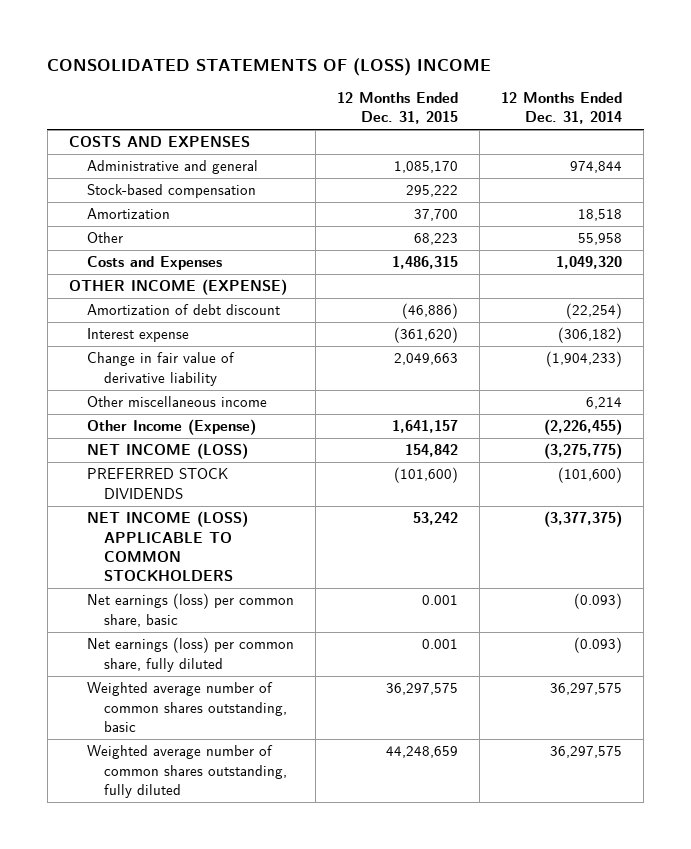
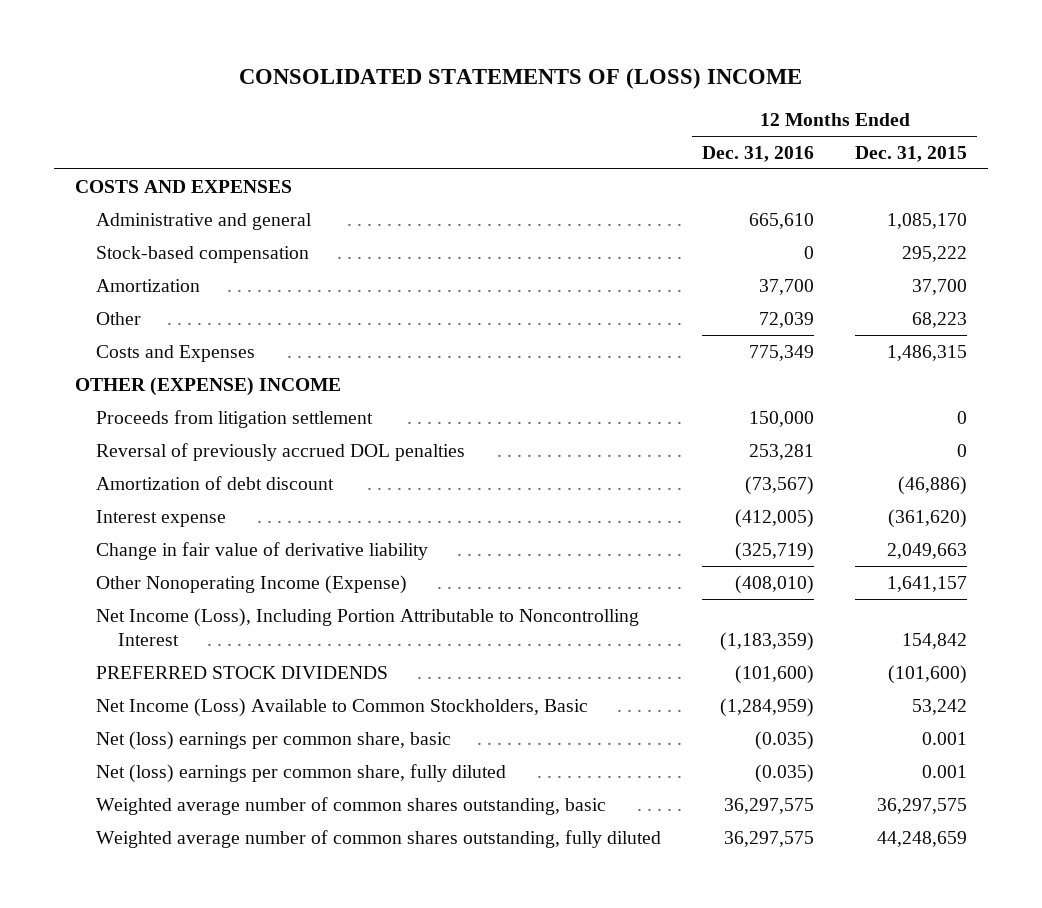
[501,91,623,125] 12 Months Ended Dec. 31, 2014 -> none
none -> [702,145,815,162] Dec. 31, 2016
[69,279,288,296] OTHER INCOME (EXPENSE) -> [74,376,341,396] OTHER (EXPENSE) INCOME
none -> [96,409,374,428] Proceeds from litigation settlement
none -> [96,442,466,461] Reversal of previously accrued DOL penalties
[86,396,267,408] Other miscellaneous income -> none
[86,419,256,436] Other Income (Expense) -> [96,574,408,594] Other Nonoperating Income (Expense)
[86,443,248,460] NET INCOME (LOSS) -> [96,607,640,646] Net Income (Loss), Including Portion Attributable to Noncontrolling Interest
[86,511,248,582] NET INCOME (LOSS) APPLICABLE TO COMMON STOCKHOLDERS -> [96,697,589,717] Net Income (Loss) Available to Common Stockholders, Basic
[86,593,294,627] Net earnings (loss) per common share, basic -> [96,730,452,750] Net (loss) earnings per common share, basic
[86,637,294,672] Net earnings (loss) per common share, fully diluted -> [96,763,507,783] Net (loss) earnings per common share, fully diluted

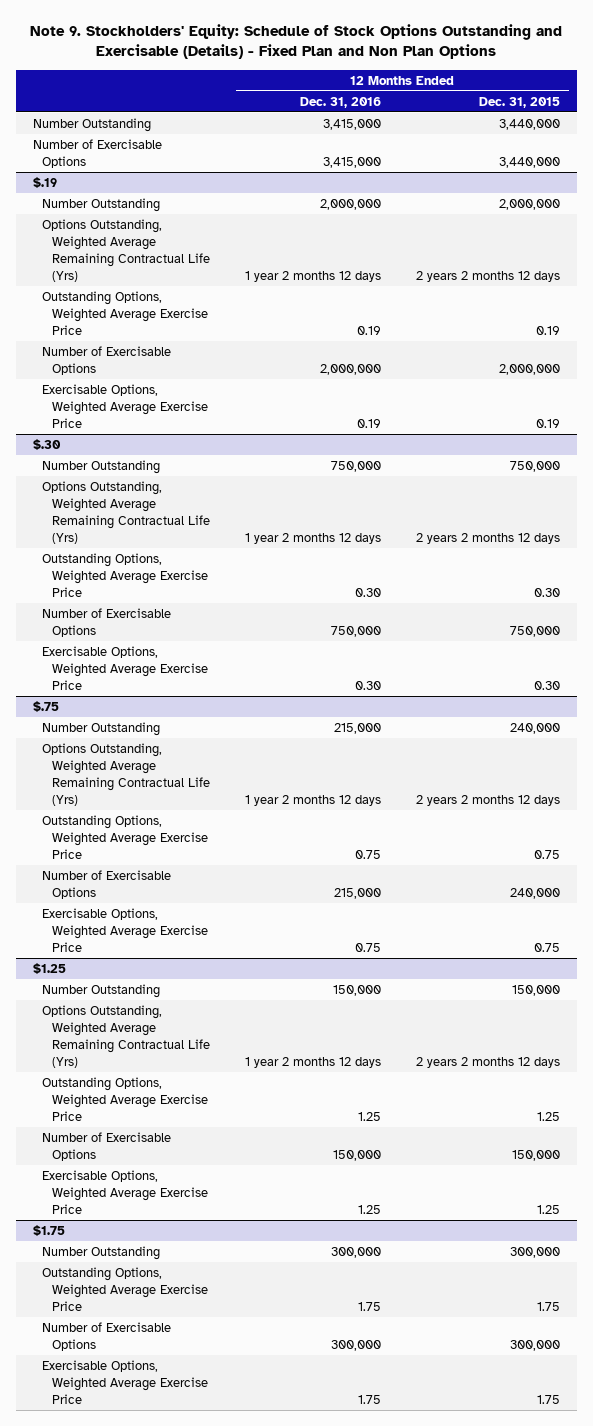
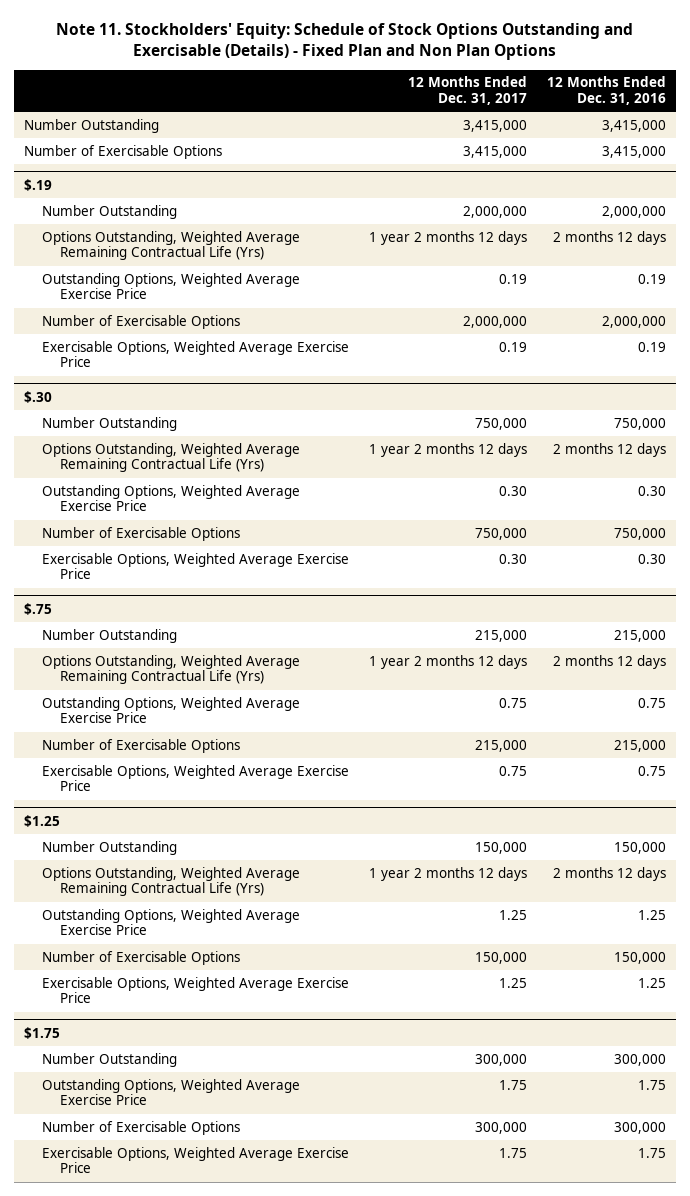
[30,24,563,60] Note 9. Stockholders' Equity: Schedule of Stock Options Outstanding and Exercisable (Details) - Fixed Plan and Non Plan Options -> [55,23,633,61] Note 11. Stockholders' Equity: Schedule of Stock Options Outstanding and Exercisable (Details) - Fixed Plan and Non Plan Options
[478,96,560,108] Dec. 31, 2015 -> none
none -> [407,76,527,106] 12 Months Ended Dec. 31, 2017
[244,271,381,283] 1 year 2 months 12 days -> [552,230,666,245] 2 months 12 days
[244,533,381,545] 1 year 2 months 12 days -> [552,442,666,457] 2 months 12 days
[244,795,381,807] 1 year 2 months 12 days -> [552,654,666,669] 2 months 12 days
[244,1057,381,1069] 1 year 2 months 12 days -> [552,866,666,881] 2 months 12 days

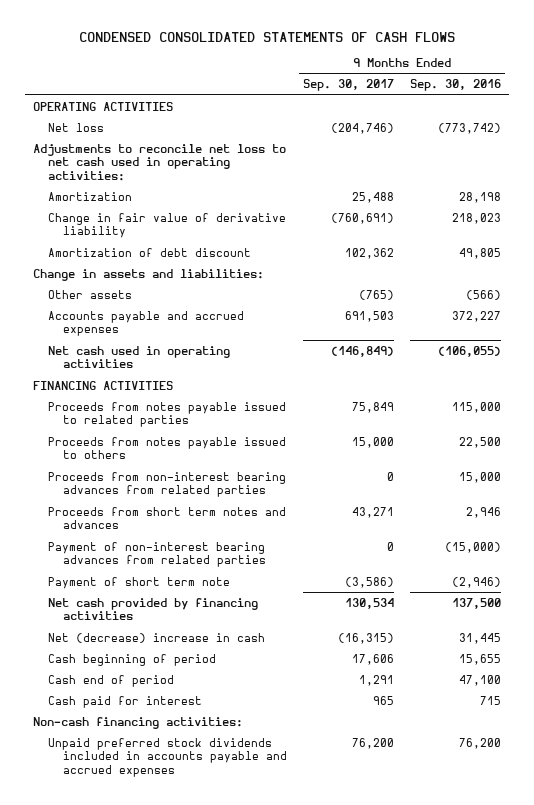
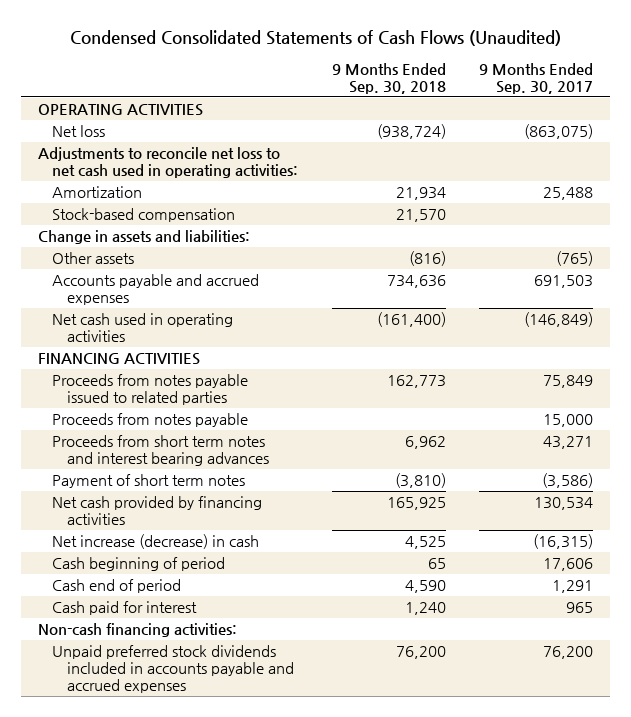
[78,31,455,42] CONDENSED CONSOLIDATED STATEMENTS OF CASH FLOWS -> [69,30,561,47] Condensed Consolidated Statements of Cash Flows (Unaudited)
[409,79,501,92] Sep. 30, 2016 -> none
none -> [331,62,446,94] 9 Months Ended Sep. 30, 2018
[330,122,394,134] (204,746) -> [524,123,594,139] (863,075)
[47,212,286,239] Change in fair value of derivative liability -> none
[47,247,251,257] Amortization of debt discount -> none
none -> [52,207,236,222] Stock-based compensation
[47,471,286,498] Proceeds from non-interest bearing advances from related parties -> none
[47,541,266,568] Payment of non-interest bearing advances from related parties -> none
[47,436,286,460] Proceeds from notes payable issued to others -> [52,412,249,427] Proceeds from notes payable
[47,506,286,530] Proceeds from short term notes and advances -> [52,434,269,467] Proceeds from short term notes and interest bearing advances
[47,576,230,589] Payment of short term note -> [52,473,246,488] Payment of short term notes
[47,632,265,643] Net (decrease) increase in cash -> [52,533,260,549] Net increase (decrease) in cash

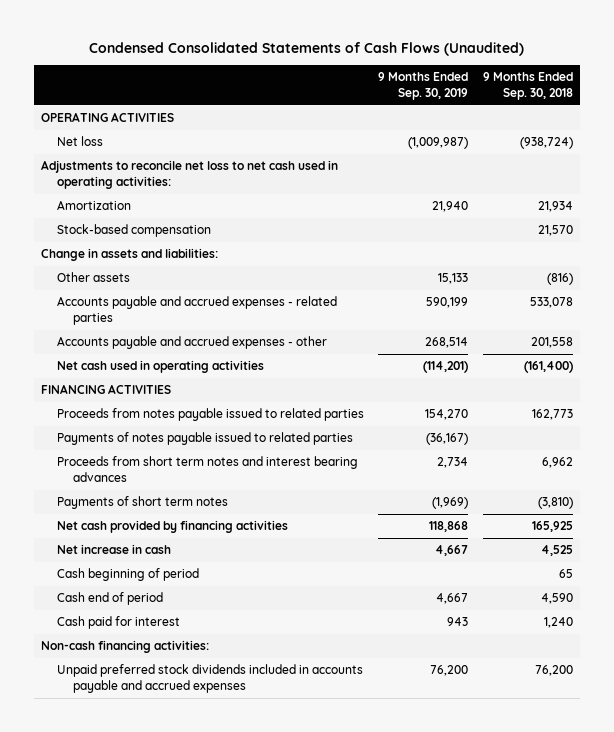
[479,62,594,94] 9 Months Ended Sep. 30, 2017 -> none
none -> [378,72,469,100] 9 Months Ended Sep. 30, 2019
[52,273,260,306] Accounts payable and accrued expenses -> [57,296,338,325] Accounts payable and accrued expenses - related parties
[386,274,446,288] 734,636 -> [529,297,573,309] 533,078
none -> [57,336,328,350] Accounts payable and accrued expenses - other
[52,412,249,427] Proceeds from notes payable -> none
none -> [57,432,354,446] Payments of notes payable issued to related parties
[52,473,246,488] Payment of short term notes -> [57,496,229,510] Payments of short term notes
[52,533,260,549] Net increase (decrease) in cash -> [57,544,172,555] Net increase in cash

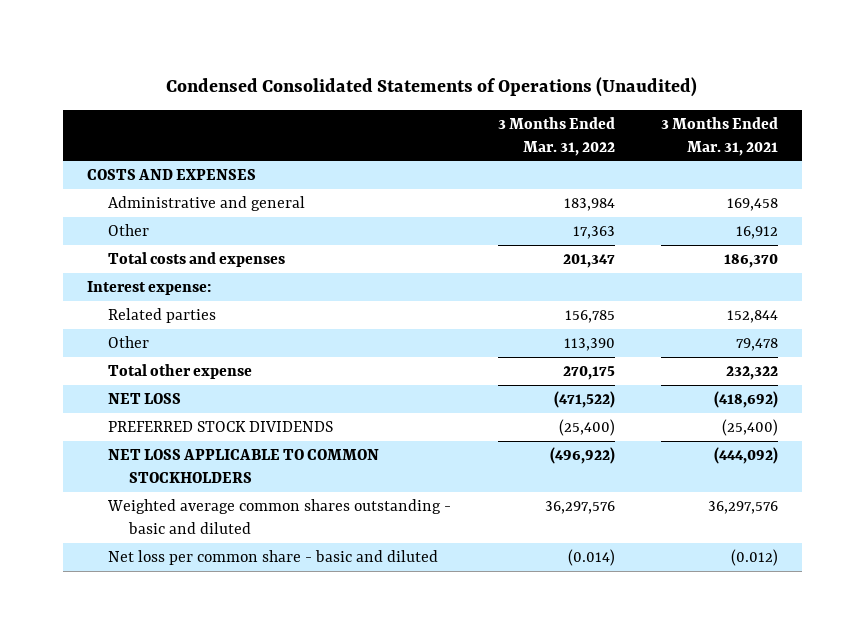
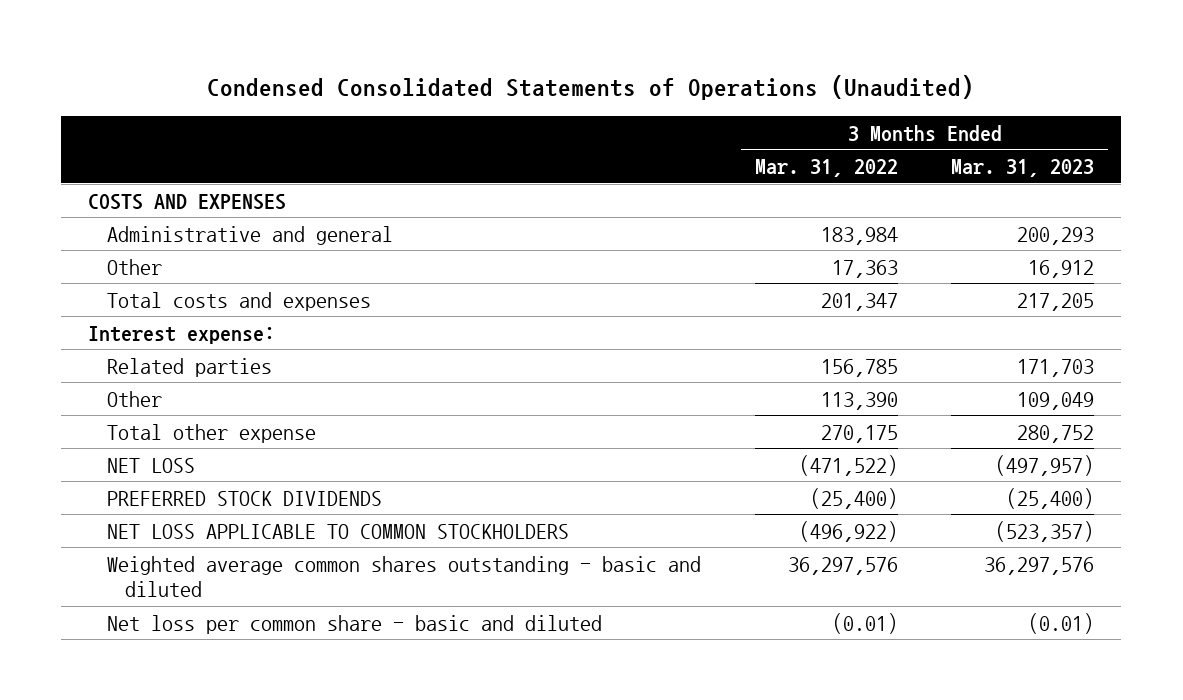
[661,116,779,156] 3 Months Ended Mar. 31, 2021 -> none
none -> [951,158,1095,177] Mar. 31, 2023
[567,549,615,567] (0.014) -> [831,612,898,634] (0.01)

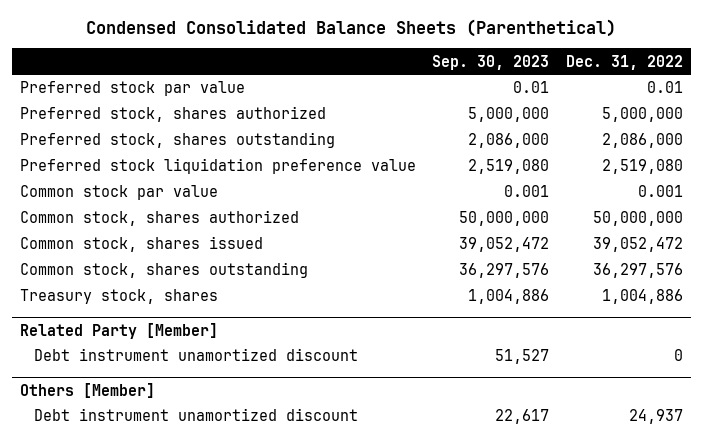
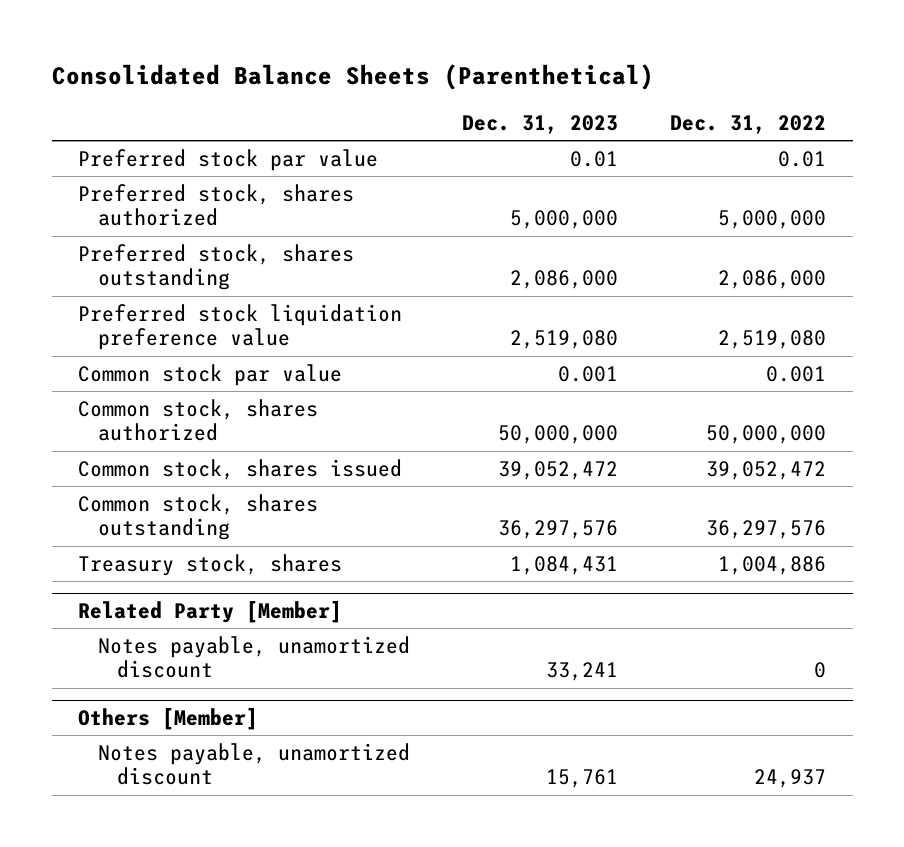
[86,18,617,37] Condensed Consolidated Balance Sheets (Parenthetical) -> [51,64,654,91] Consolidated Balance Sheets (Parenthetical)
[432,54,550,70] Sep. 30, 2023 -> none
none -> [462,115,619,135] Dec. 31, 2023
[34,348,359,362] Debt instrument unamortized discount -> [97,635,410,679] Notes payable, unamortized discount
[34,408,359,422] Debt instrument unamortized discount -> [97,742,410,786] Notes payable, unamortized discount

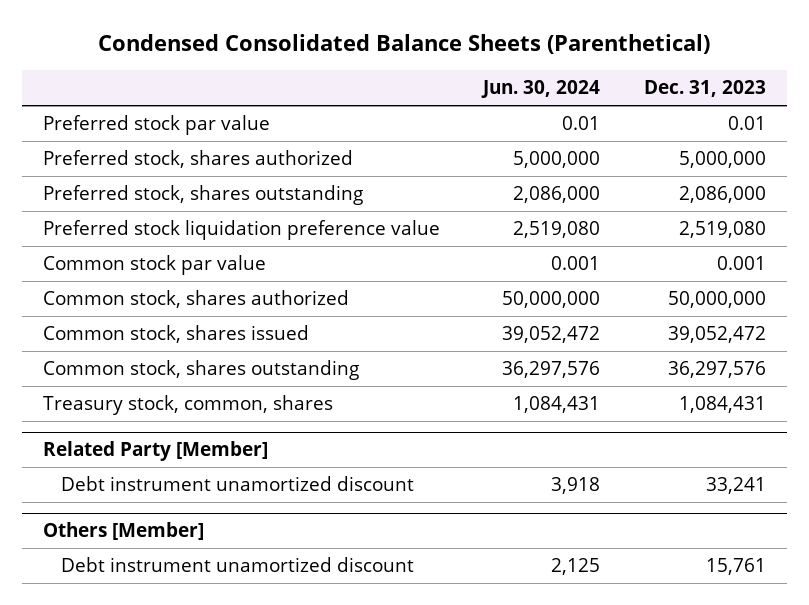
[51,64,654,91] Consolidated Balance Sheets (Parenthetical) -> [98,34,711,55] Condensed Consolidated Balance Sheets (Parenthetical)
[670,115,827,135] Dec. 31, 2022 -> none
none -> [481,80,601,99] Jun. 30, 2024
[77,553,342,576] Treasury stock, shares -> [43,395,334,416] Treasury stock, common, shares
[97,635,410,679] Notes payable, unamortized discount -> [61,476,415,492] Debt instrument unamortized discount
[97,742,410,786] Notes payable, unamortized discount -> [61,557,415,573] Debt instrument unamortized discount

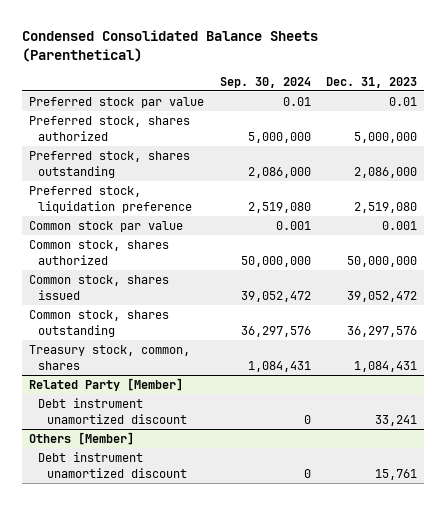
[481,80,601,99] Jun. 30, 2024 -> none
none -> [219,76,311,88] Sep. 30, 2024
[43,220,441,241] Preferred stock liquidation preference value -> [29,185,193,213] Preferred stock, liquidation preference

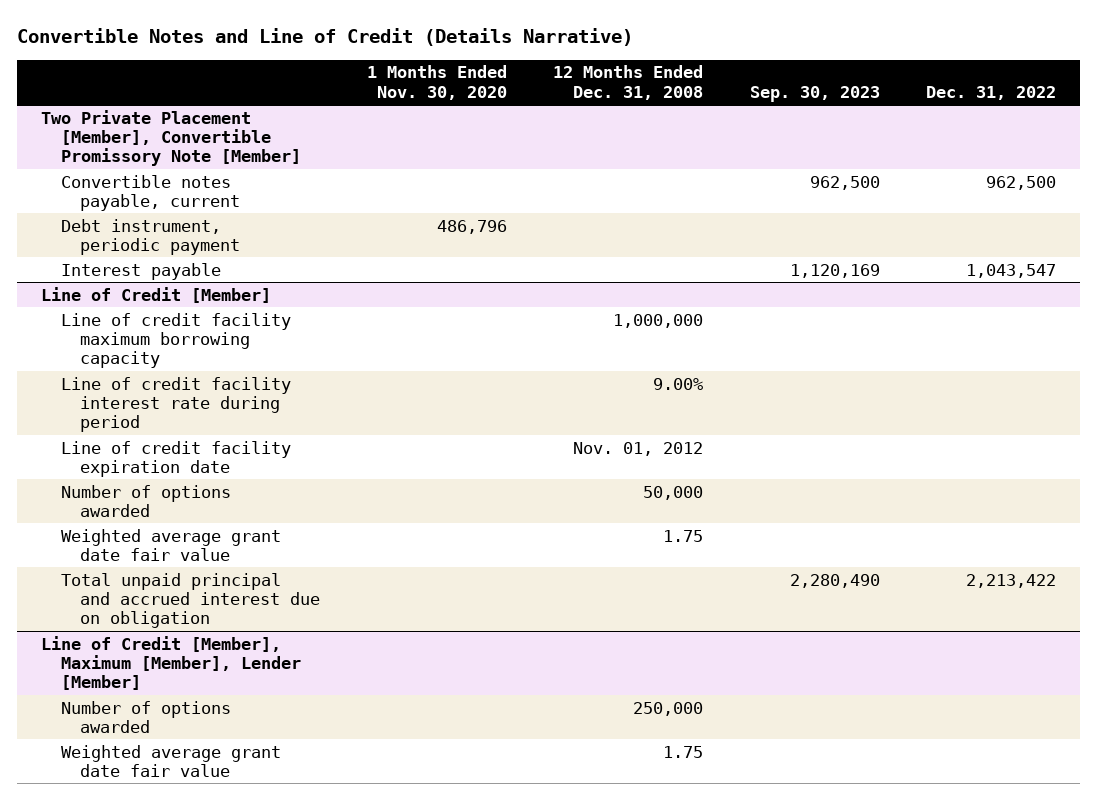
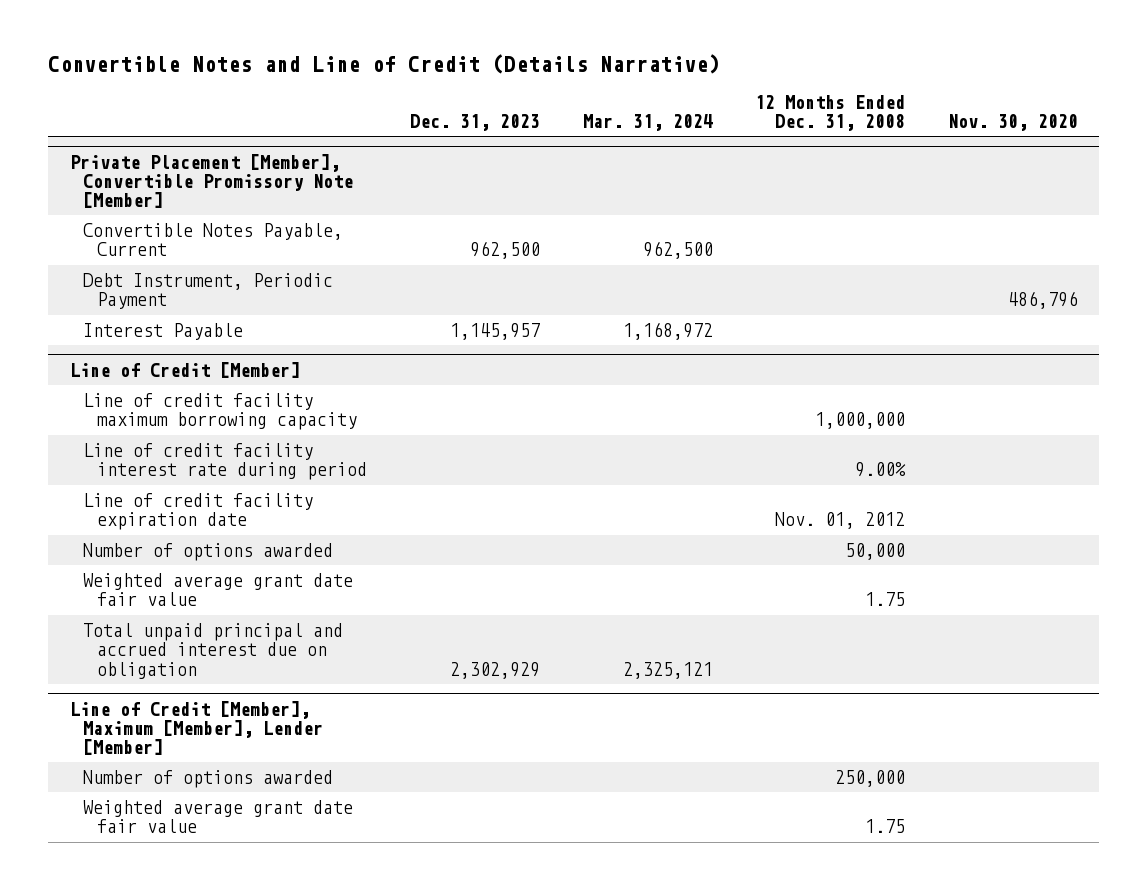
[366,65,507,100] 1 Months Ended Nov. 30, 2020 -> none
[749,85,880,102] Sep. 30, 2023 -> none
[926,85,1057,100] Dec. 31, 2022 -> none
none -> [409,114,540,132] Dec. 31, 2023
none -> [582,114,713,132] Mar. 31, 2024
none -> [948,114,1079,132] Nov. 30, 2020
[40,109,301,167] Two Private Placement [Member], Convertible Promissory Note [Member] -> [69,153,354,209] Private Placement [Member], Convertible Promissory Note [Member]
[60,174,241,212] Convertible notes payable, current -> [83,223,344,257] Convertible Notes Payable, Current
[60,218,241,256] Debt instrument, periodic payment -> [83,273,334,310] Debt Instrument, Periodic Payment
[60,262,221,280] Interest payable -> [83,323,244,341] Interest Payable

